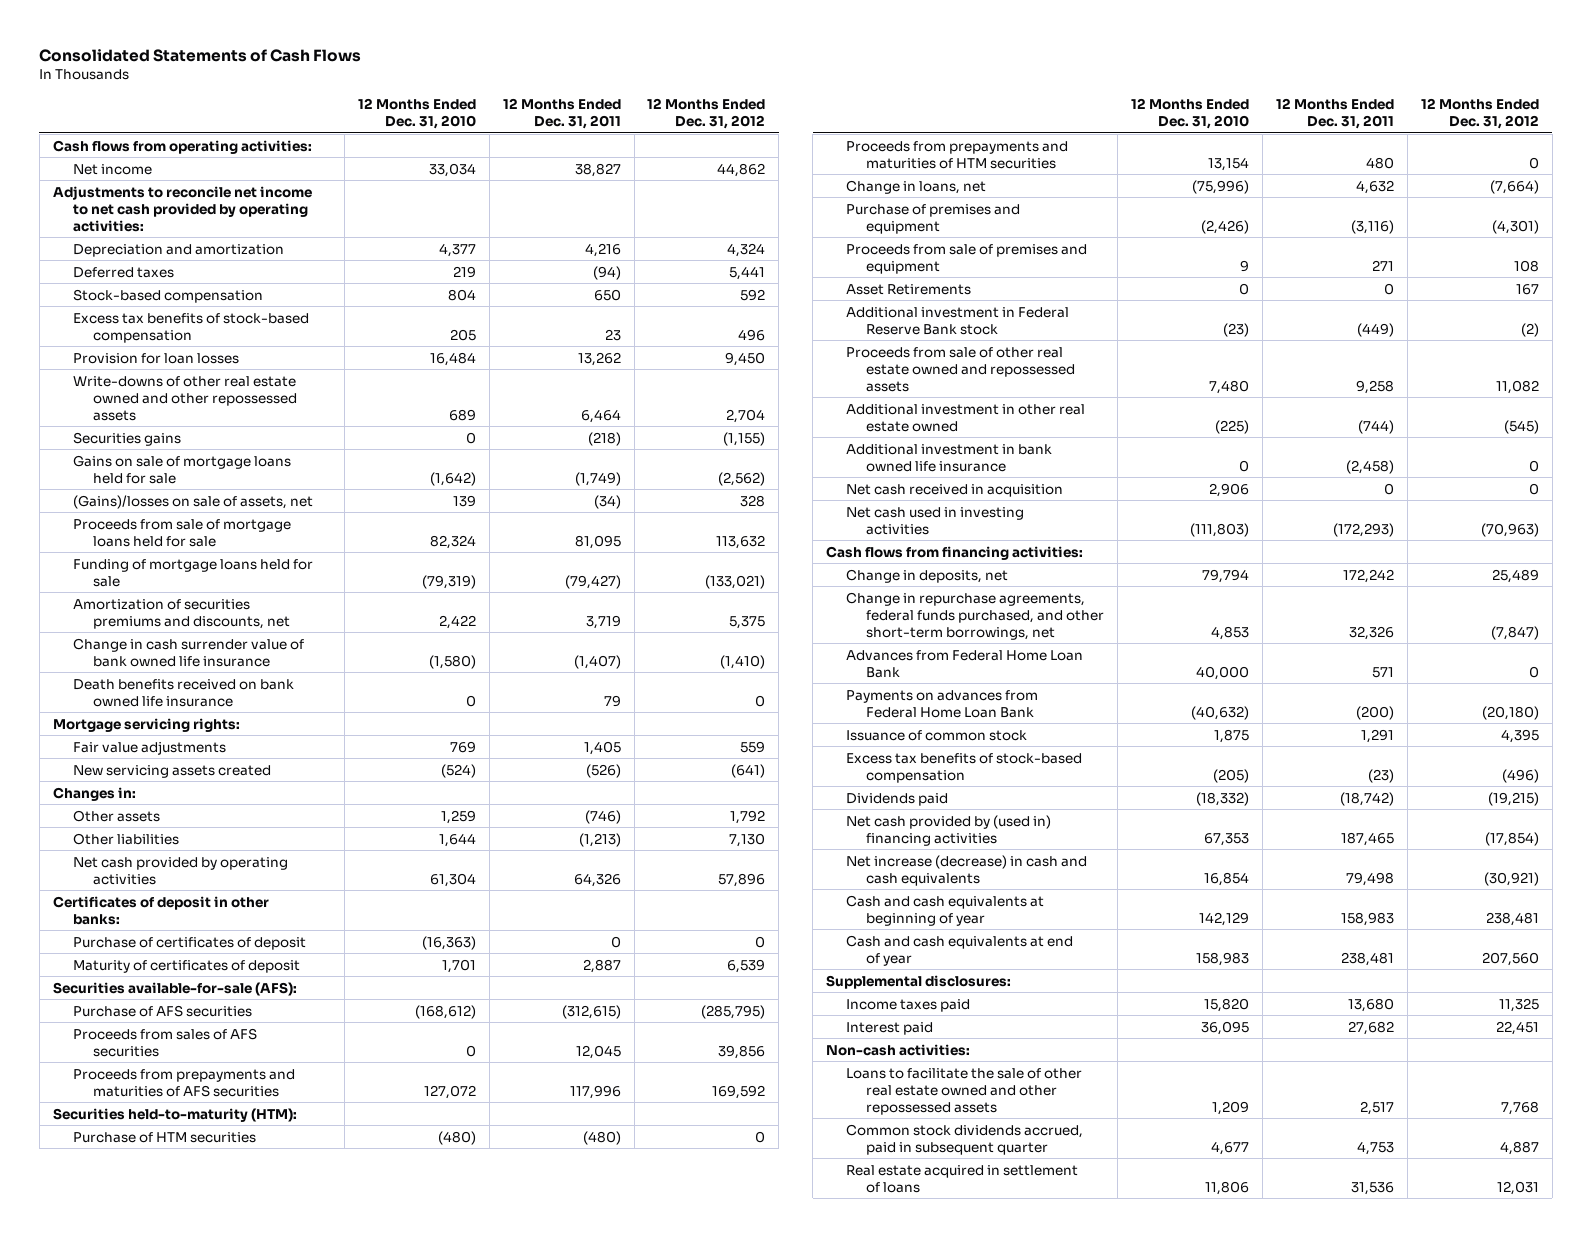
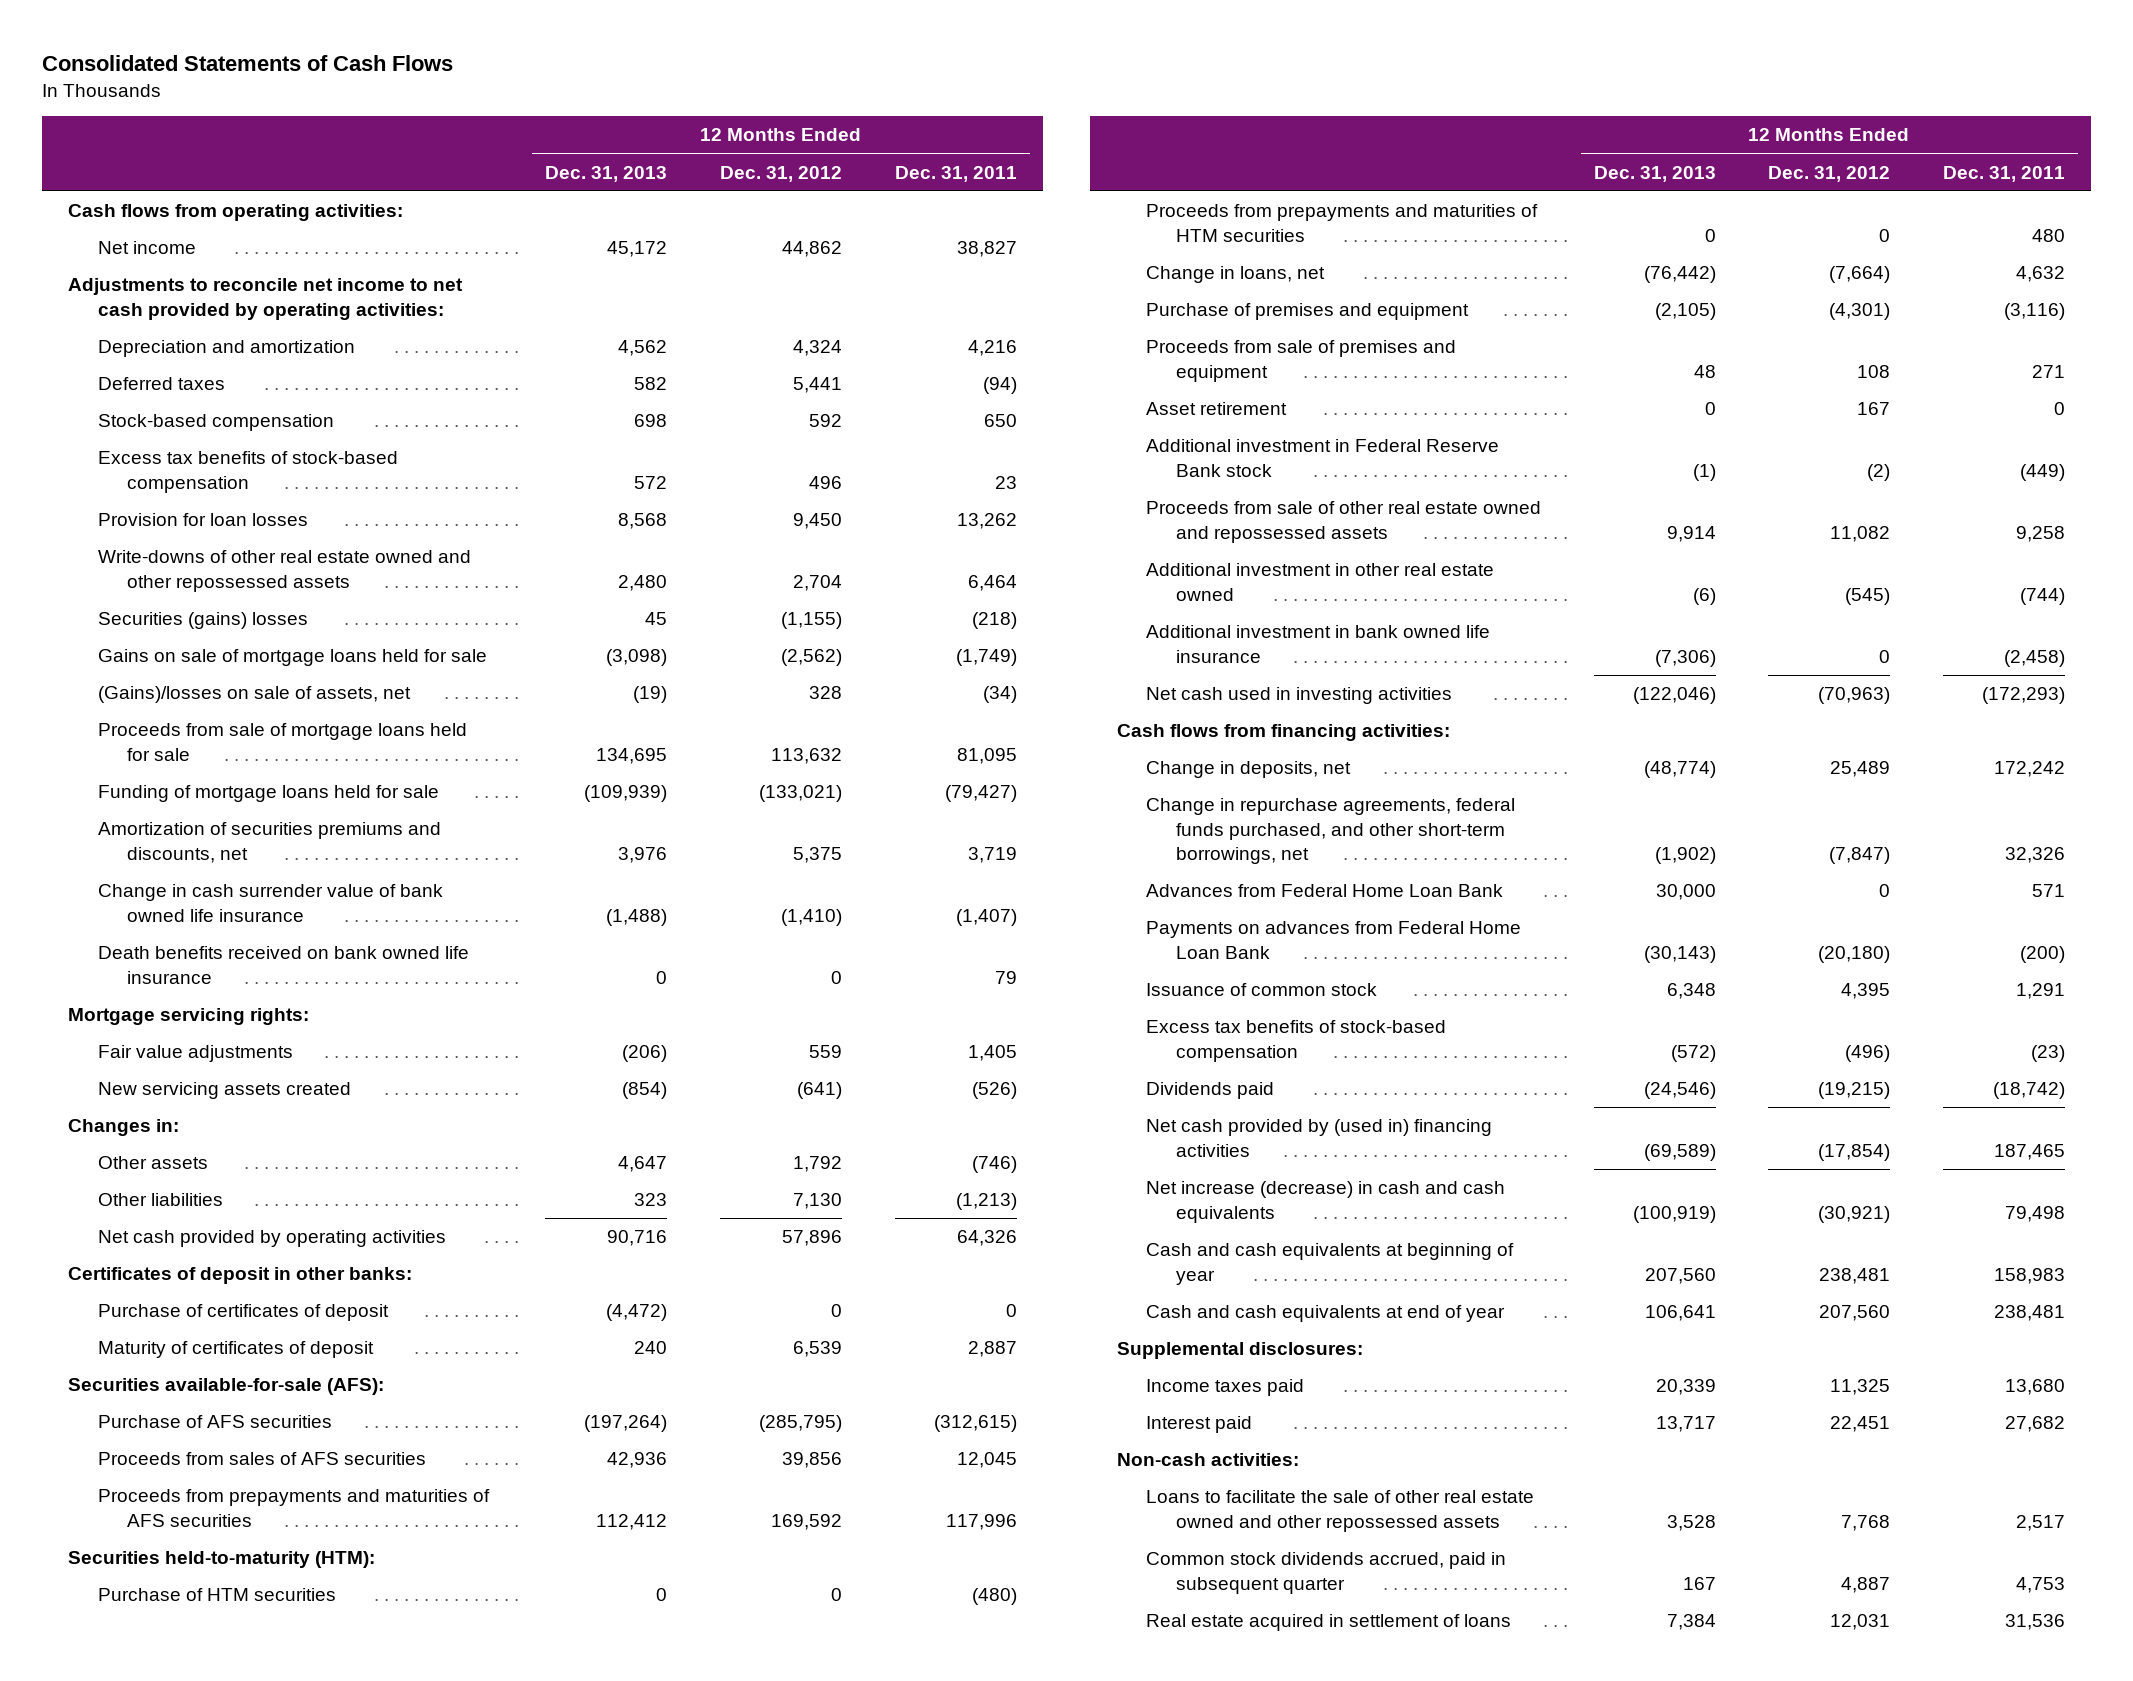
[357,98,476,130] 12 Months Ended Dec. 31, 2010 -> none
none -> [545,165,668,182] Dec. 31, 2013
[72,431,181,446] Securities gains -> [97,612,308,630] Securities (gains) losses
[846,283,972,295] Asset Retirements -> [1146,402,1288,416] Asset retirement
[846,483,1064,497] Net cash received in acquisition -> none

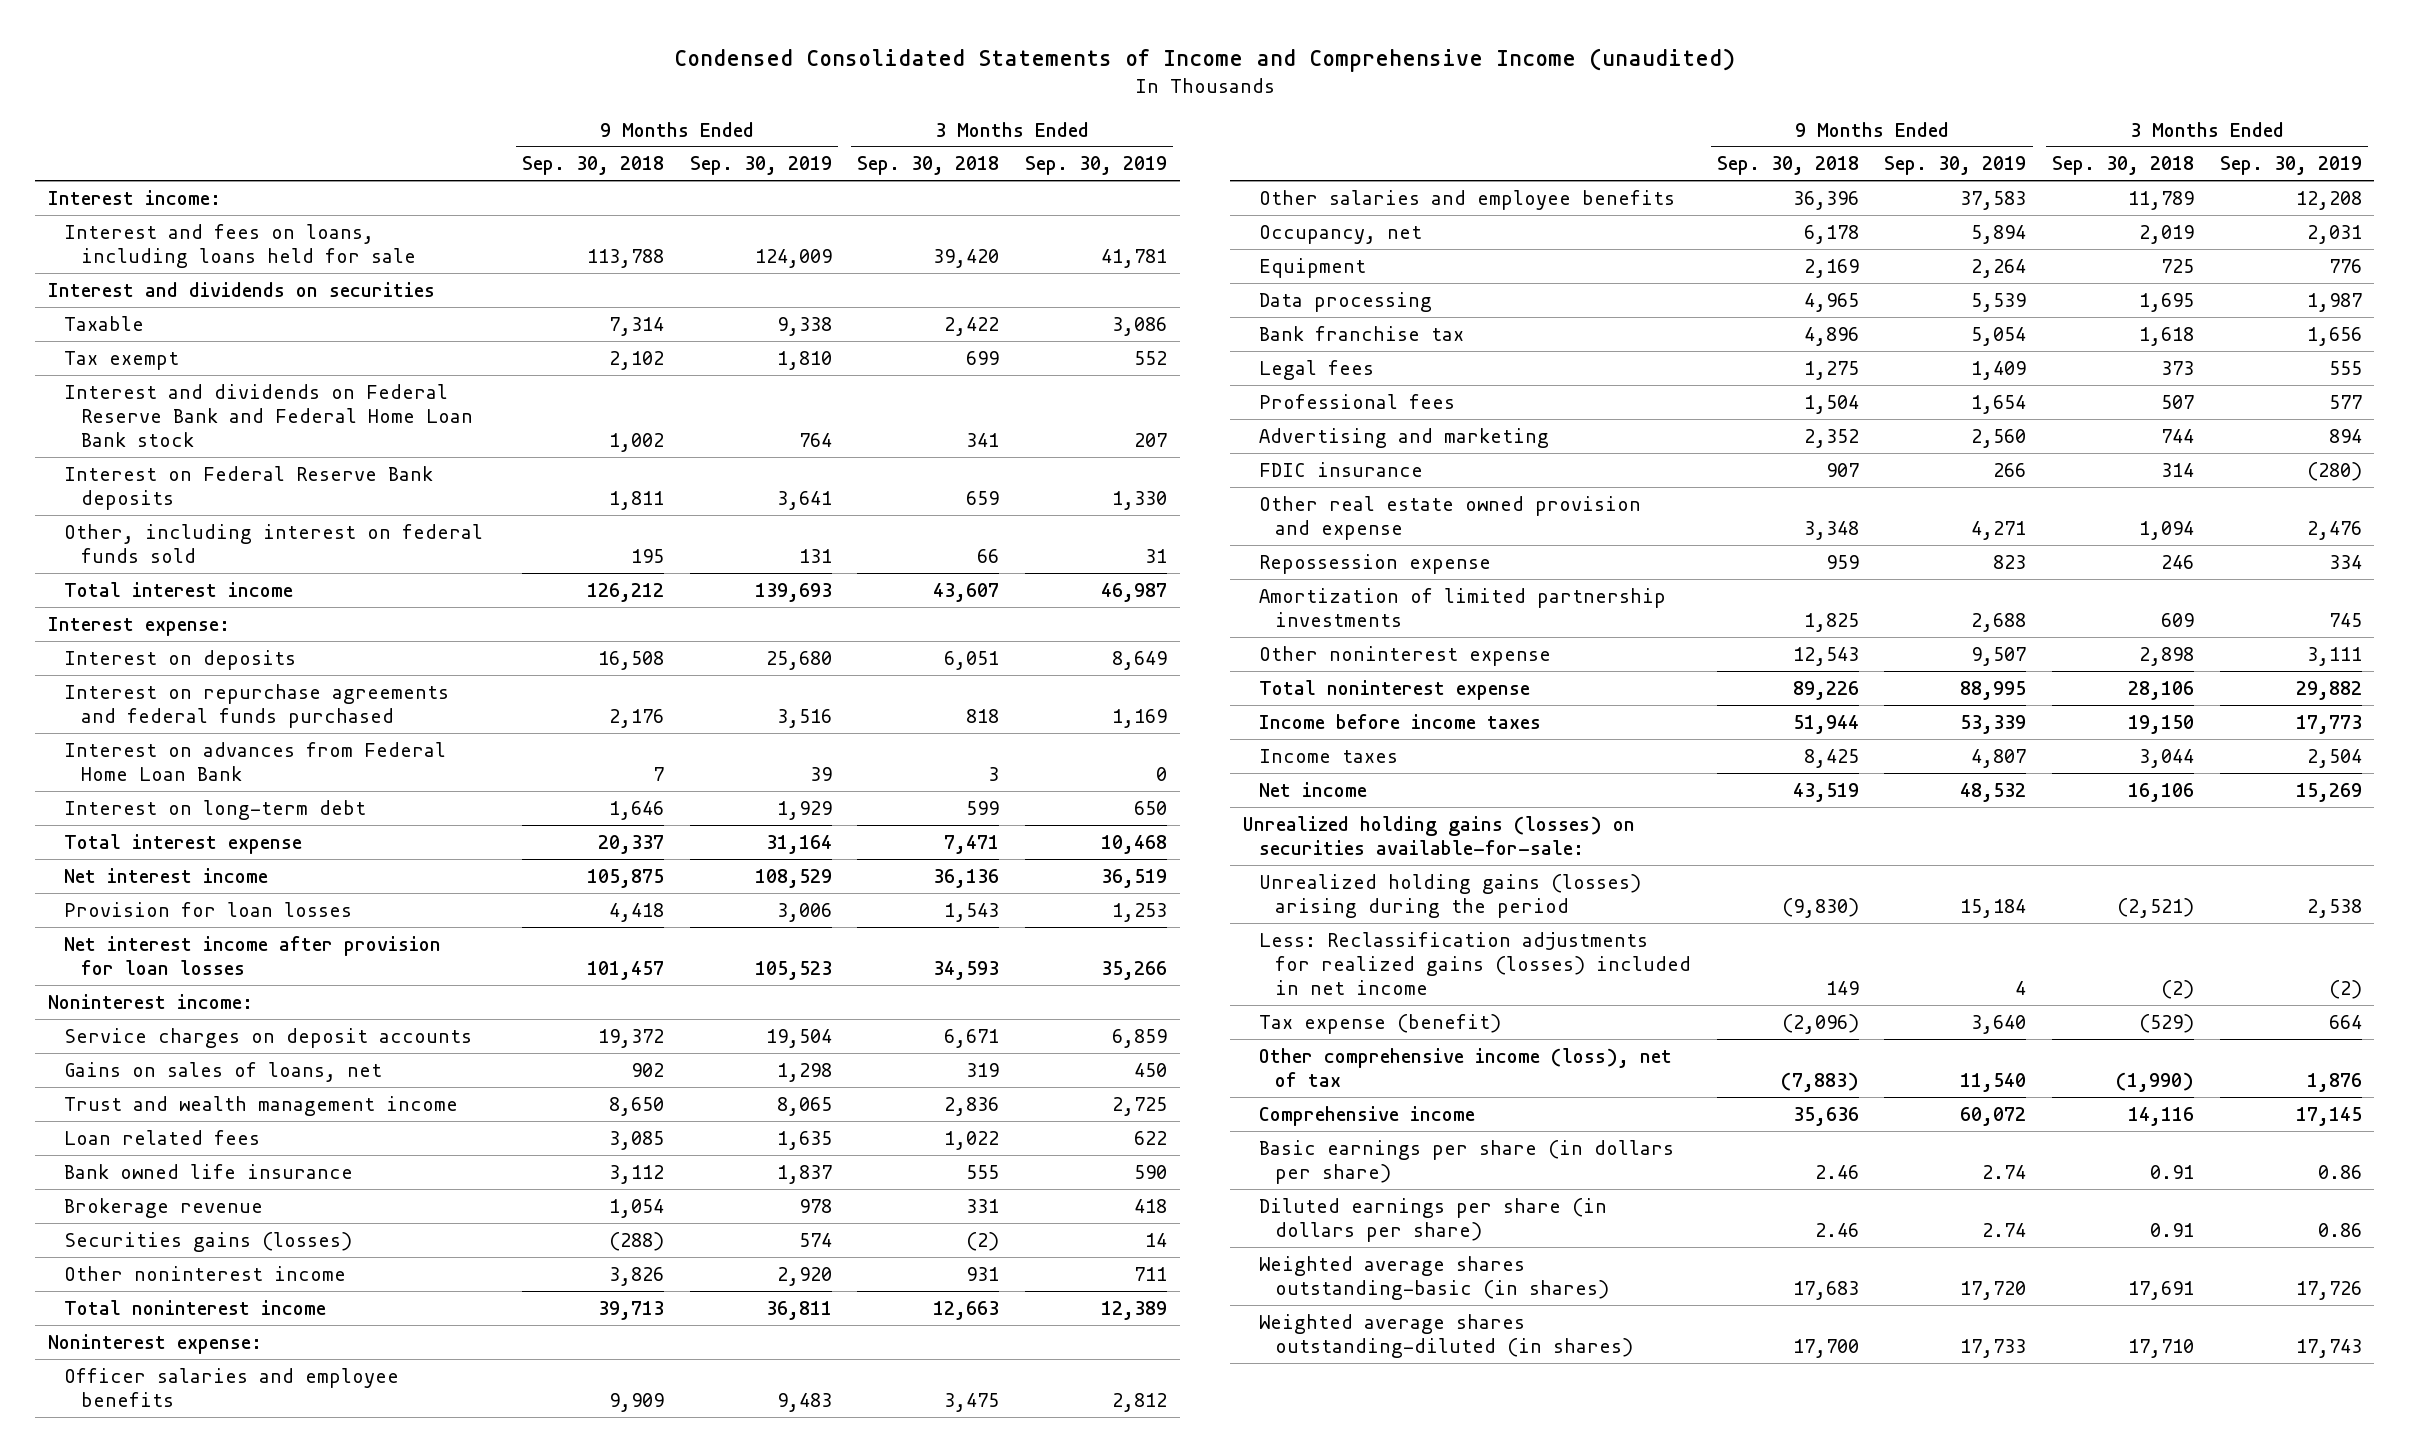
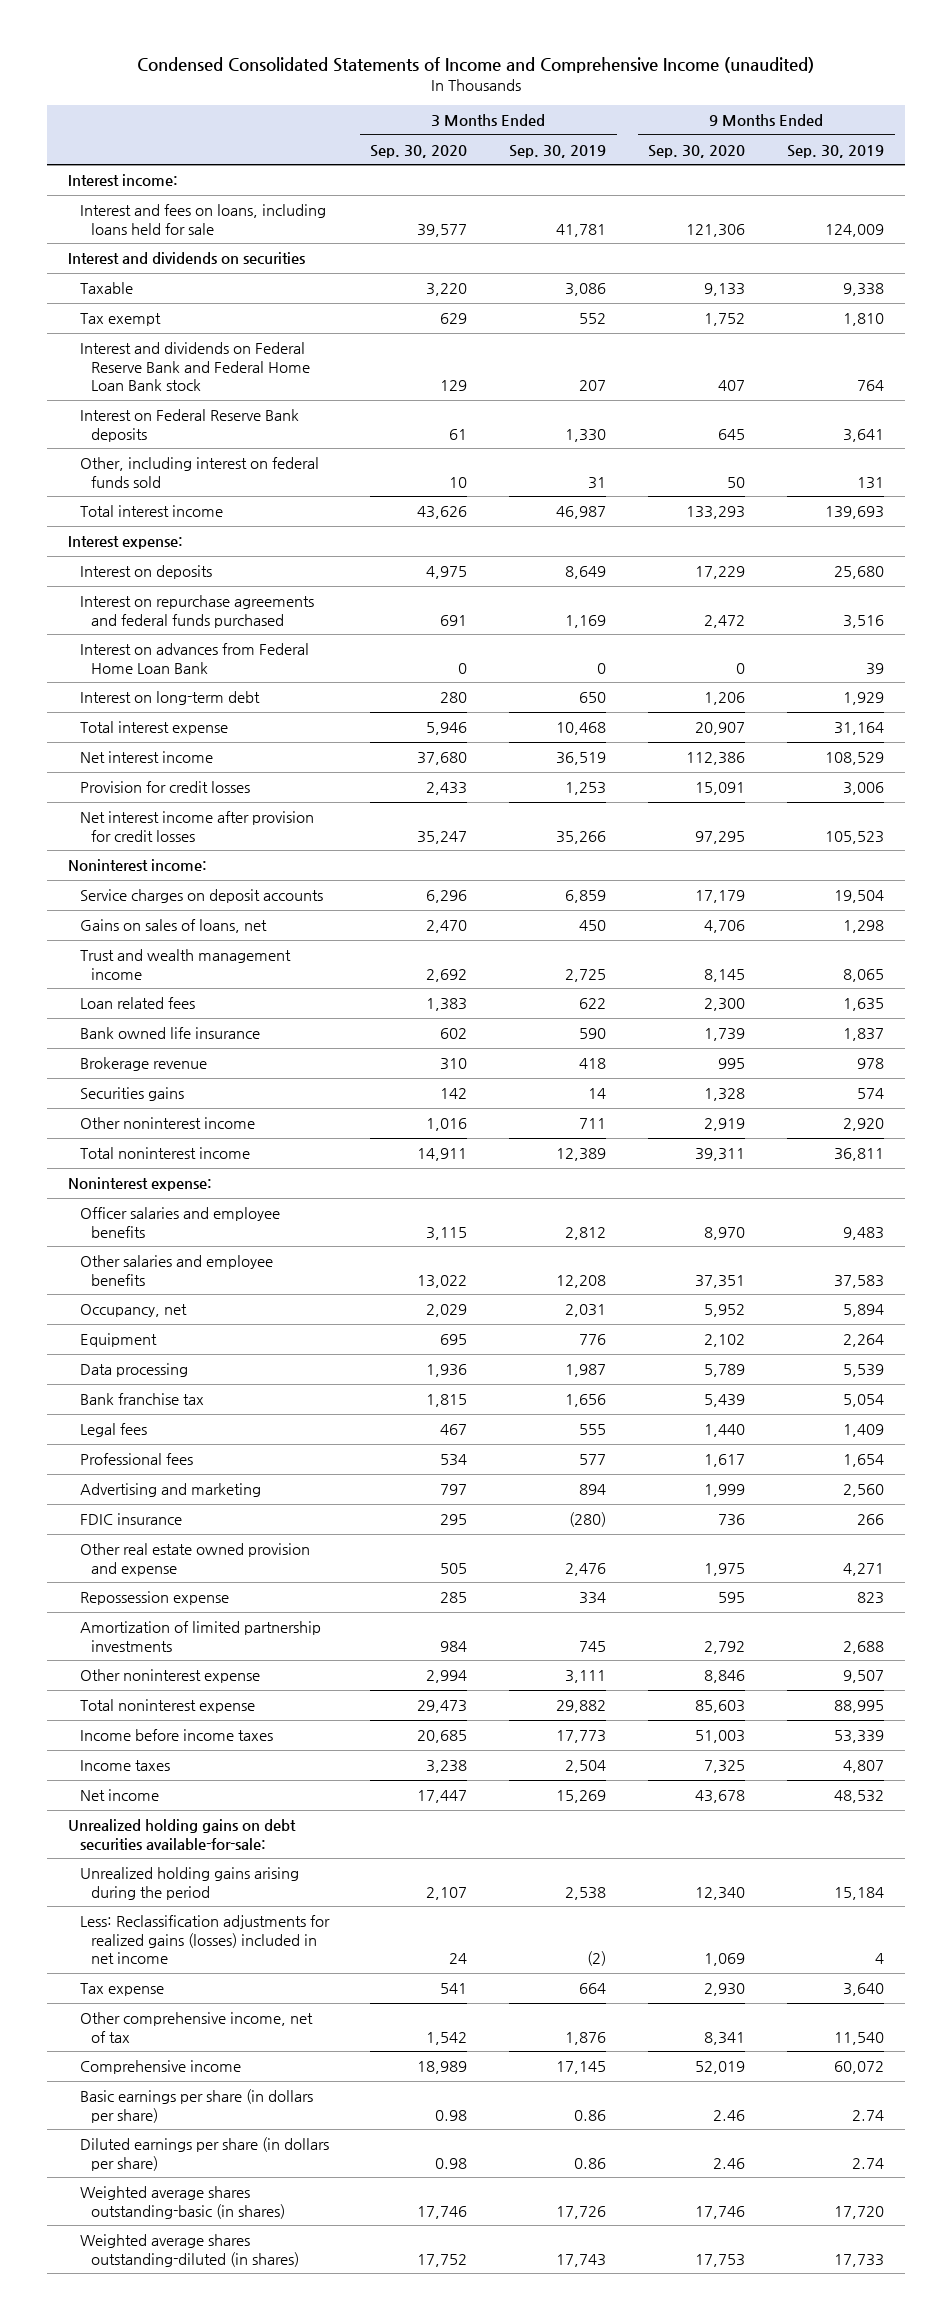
[522,156,665,176] Sep. 30, 2018 -> none
[857,156,1000,176] Sep. 30, 2018 -> none
none -> [370,144,468,158] Sep. 30, 2020
none -> [648,144,746,158] Sep. 30, 2020
[64,901,353,917] Provision for loan losses -> [79,781,250,794] Provision for credit losses
[64,935,442,975] Net interest income after provision for loan losses -> [79,811,314,842] Net interest income after provision for credit losses
[64,1231,353,1252] Securities gains (losses) -> [79,1087,184,1102] Securities gains
[1242,815,1635,855] Unrealized holding gains (losses) on securities available-for-sale: -> [67,1819,296,1850] Unrealized holding gains on debt securities available-for-sale:
[1258,873,1641,918] Unrealized holding gains (losses) arising during the period -> [79,1867,299,1900] Unrealized holding gains arising during the period
[1258,1013,1501,1034] Tax expense (benefit) -> [79,1983,164,1997] Tax expense
[1258,1047,1672,1087] Other comprehensive income (loss), net of tax -> [79,2012,313,2043] Other comprehensive income, net of tax

